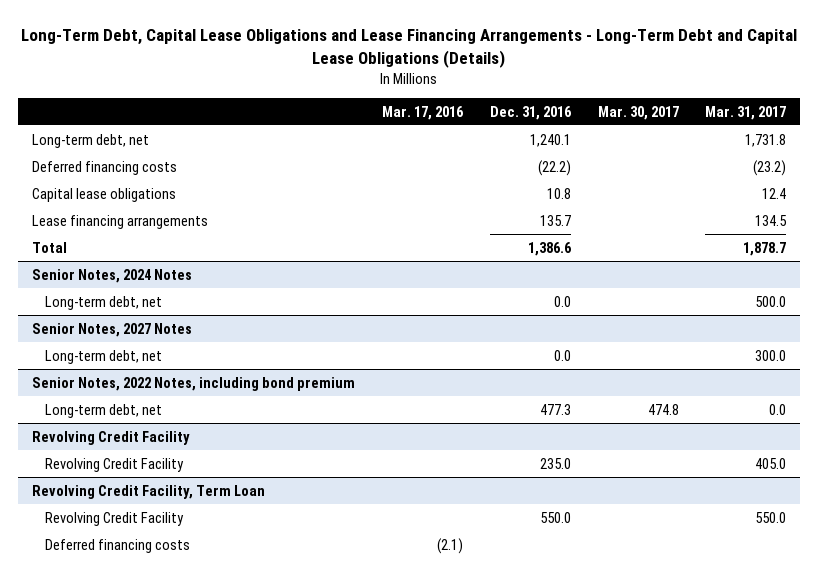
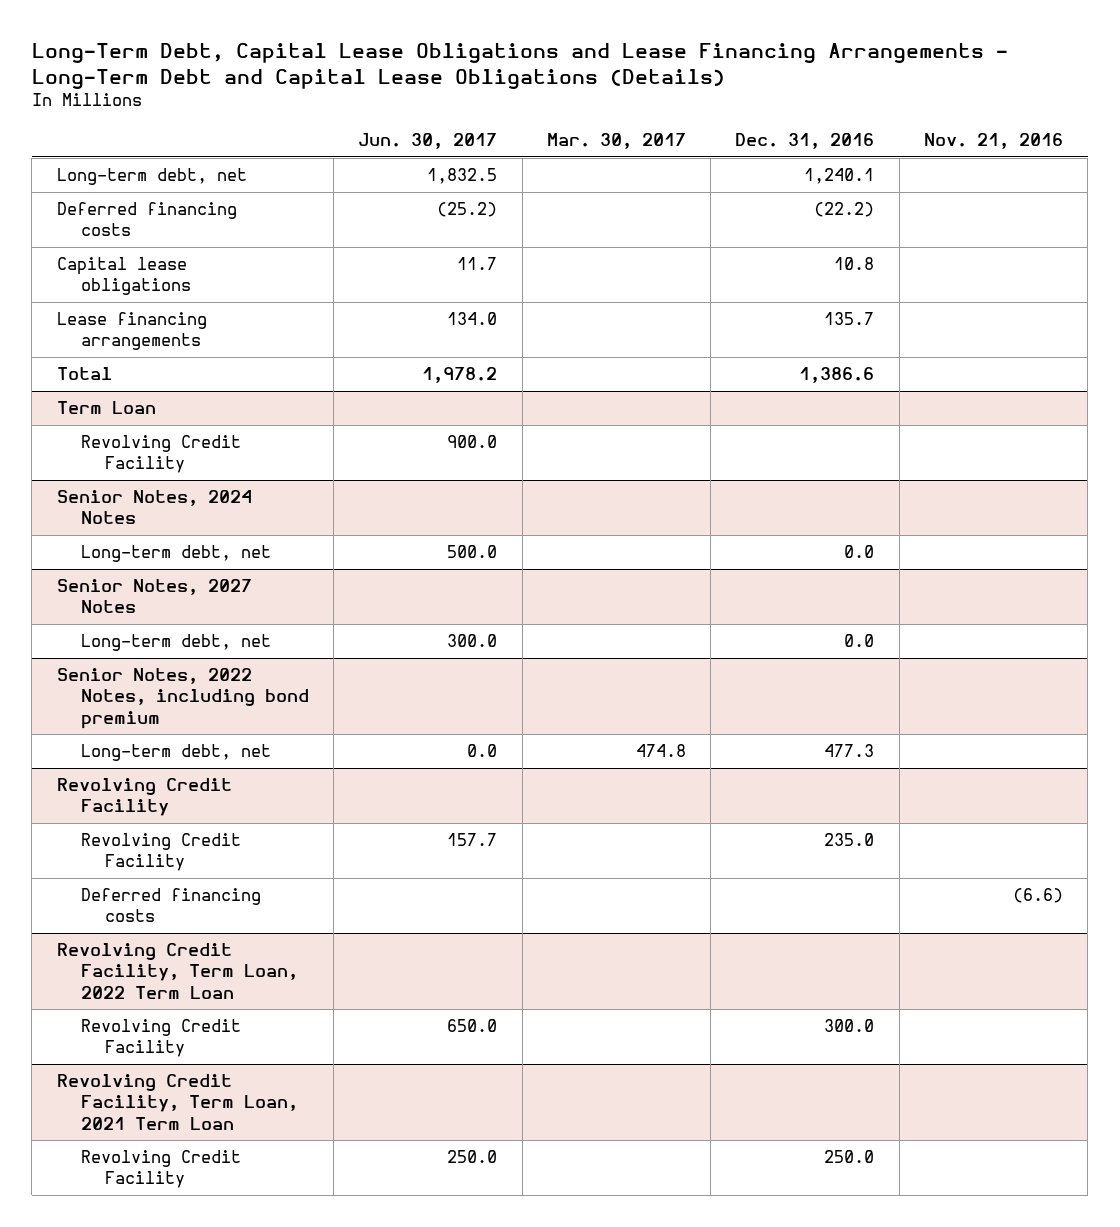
[381,105,464,120] Mar. 17, 2016 -> none
[705,105,787,120] Mar. 31, 2017 -> none
none -> [358,132,498,149] Jun. 30, 2017
none -> [923,132,1063,149] Nov. 21, 2016
none -> [56,401,156,415] Term Loan
none -> [80,435,241,474] Revolving Credit Facility
[31,484,265,499] Revolving Credit Facility, Term Loan -> none
[45,511,185,526] Revolving Credit Facility -> none
none -> [56,943,298,999] Revolving Credit Facility, Term Loan, 2022 Term Loan
none -> [80,1019,241,1058] Revolving Credit Facility
none -> [56,1074,298,1130] Revolving Credit Facility, Term Loan, 2021 Term Loan
none -> [80,1150,241,1189] Revolving Credit Facility

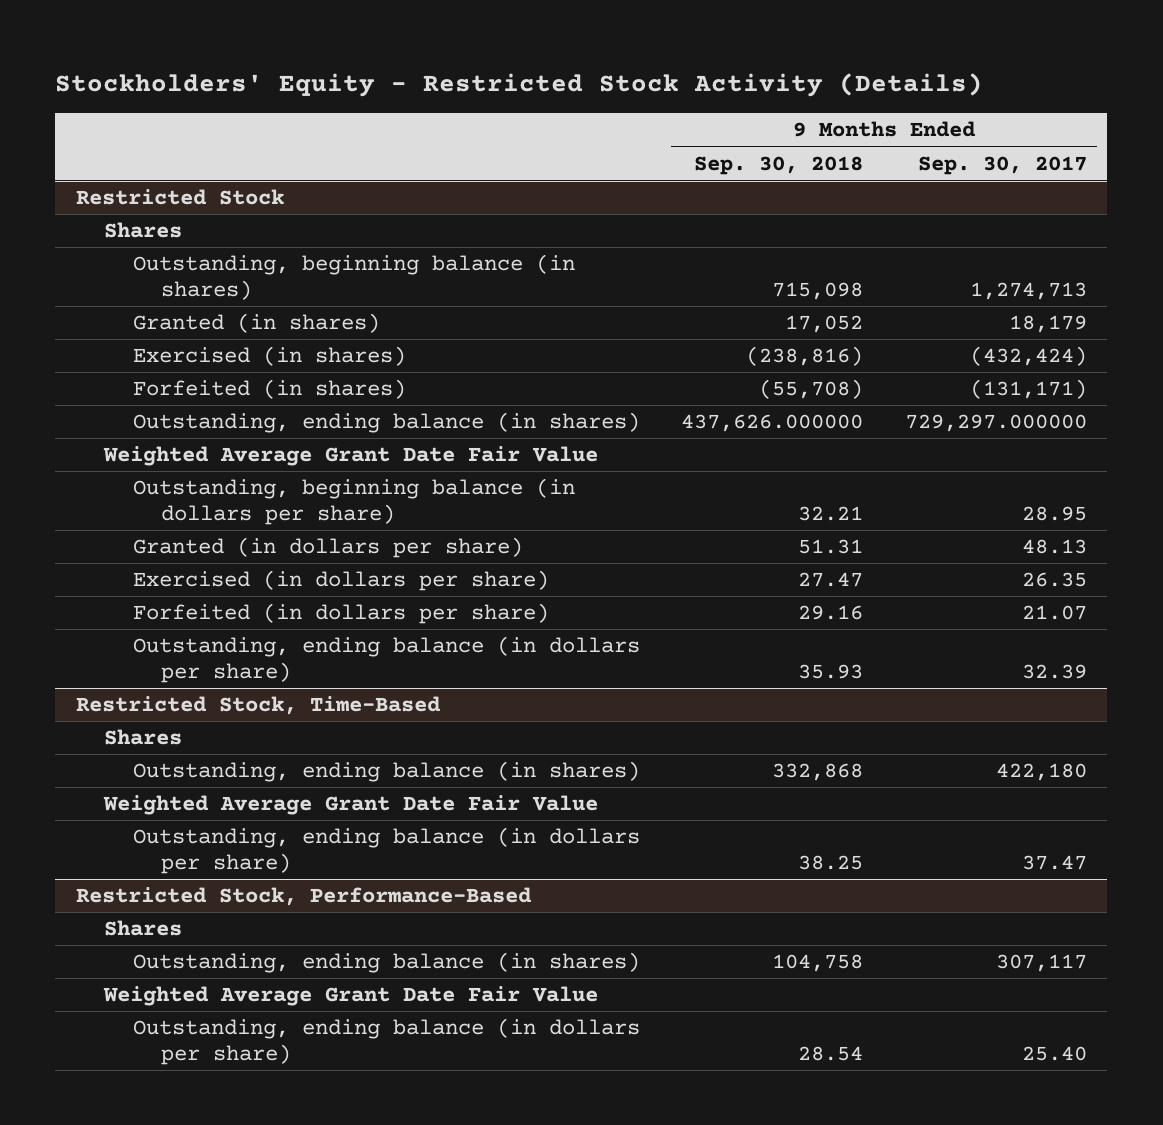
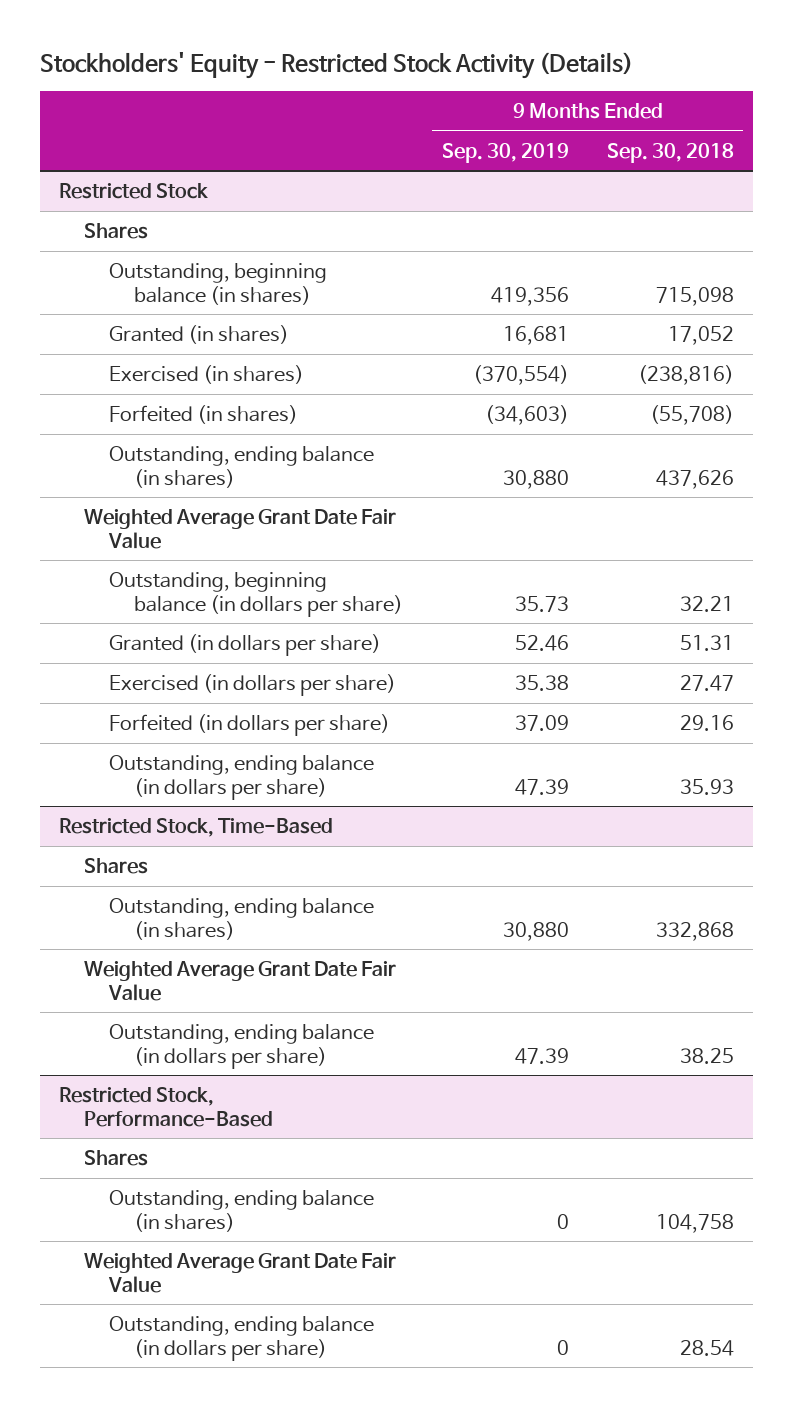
[917,155,1087,175] Sep. 30, 2017 -> none
none -> [441,142,569,163] Sep. 30, 2019
[681,414,864,433] 437,626.000000 -> [655,469,734,489] 437,626

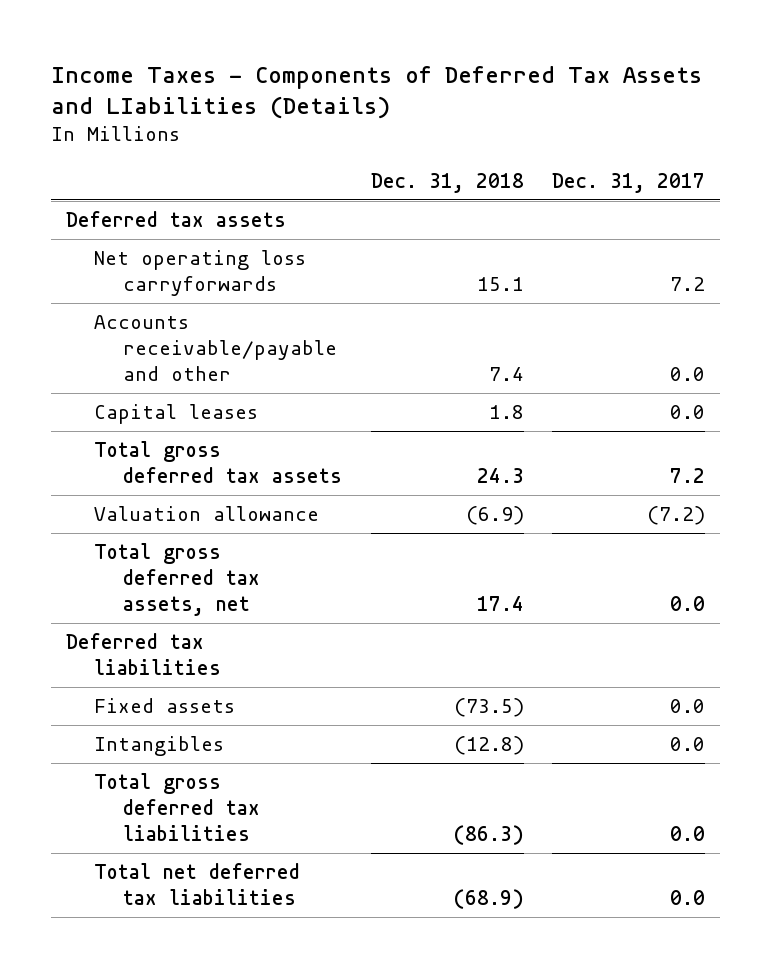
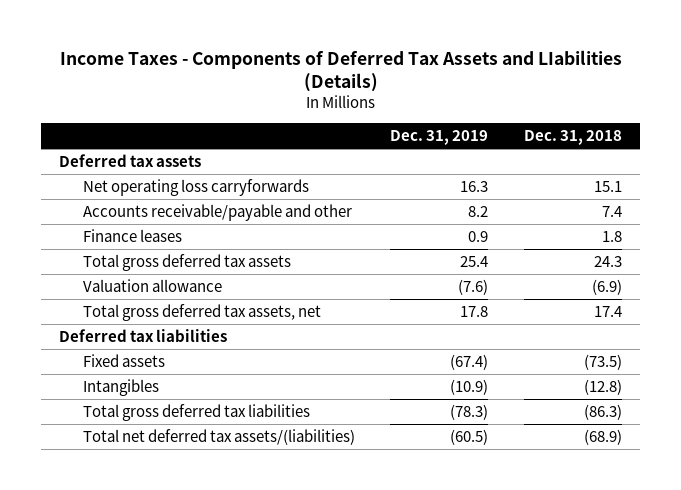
[552,172,706,193] Dec. 31, 2017 -> none
none -> [390,130,489,146] Dec. 31, 2019
[94,403,259,424] Capital leases -> [82,228,182,242] Finance leases
[94,862,301,906] Total net deferred tax liabilities -> [82,428,355,445] Total net deferred tax assets/(liabilities)

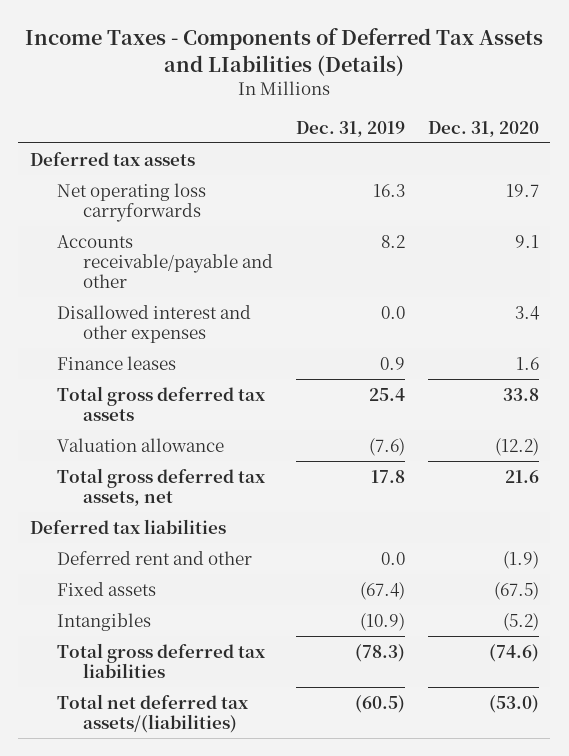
[524,130,623,146] Dec. 31, 2018 -> none
none -> [427,120,539,137] Dec. 31, 2020
none -> [56,304,251,343] Disallowed interest and other expenses
none -> [56,550,252,565] Deferred rent and other

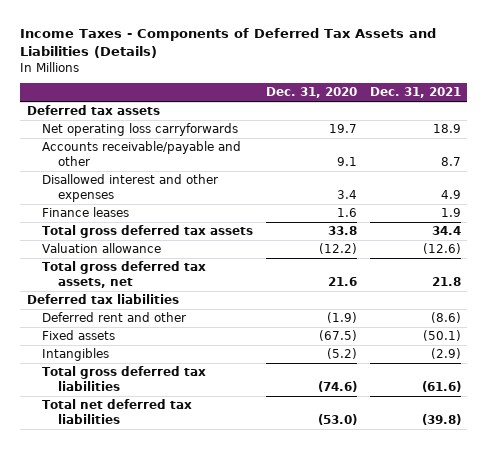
[25,28,544,76] Income Taxes - Components of Deferred Tax Assets and LIabilities (Details) -> [20,28,437,59] Income Taxes - Components of Deferred Tax Assets and Liabilities (Details)
[296,120,406,137] Dec. 31, 2019 -> none
none -> [369,87,461,99] Dec. 31, 2021
[56,693,248,733] Total net deferred tax assets/(liabilities) -> [42,399,193,425] Total net deferred tax liabilities

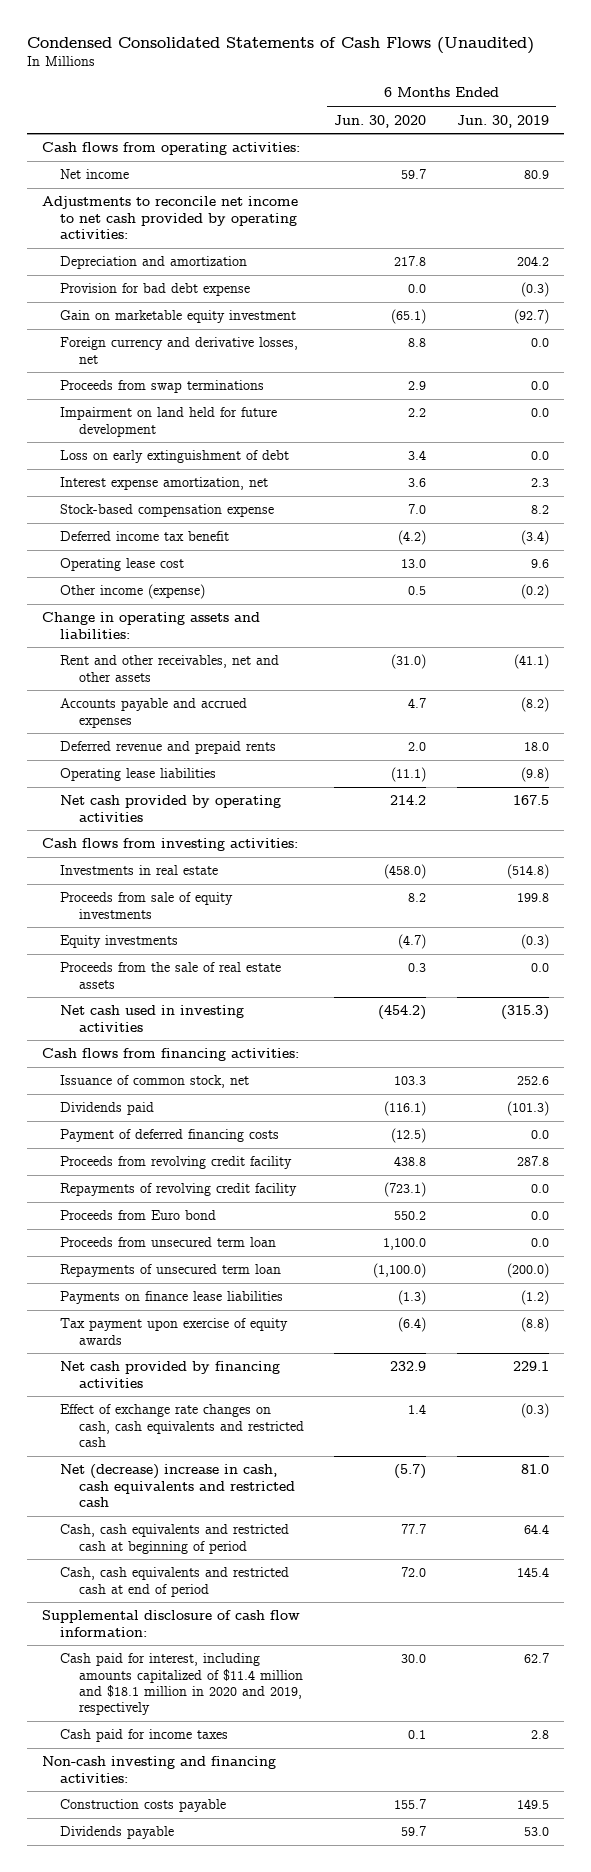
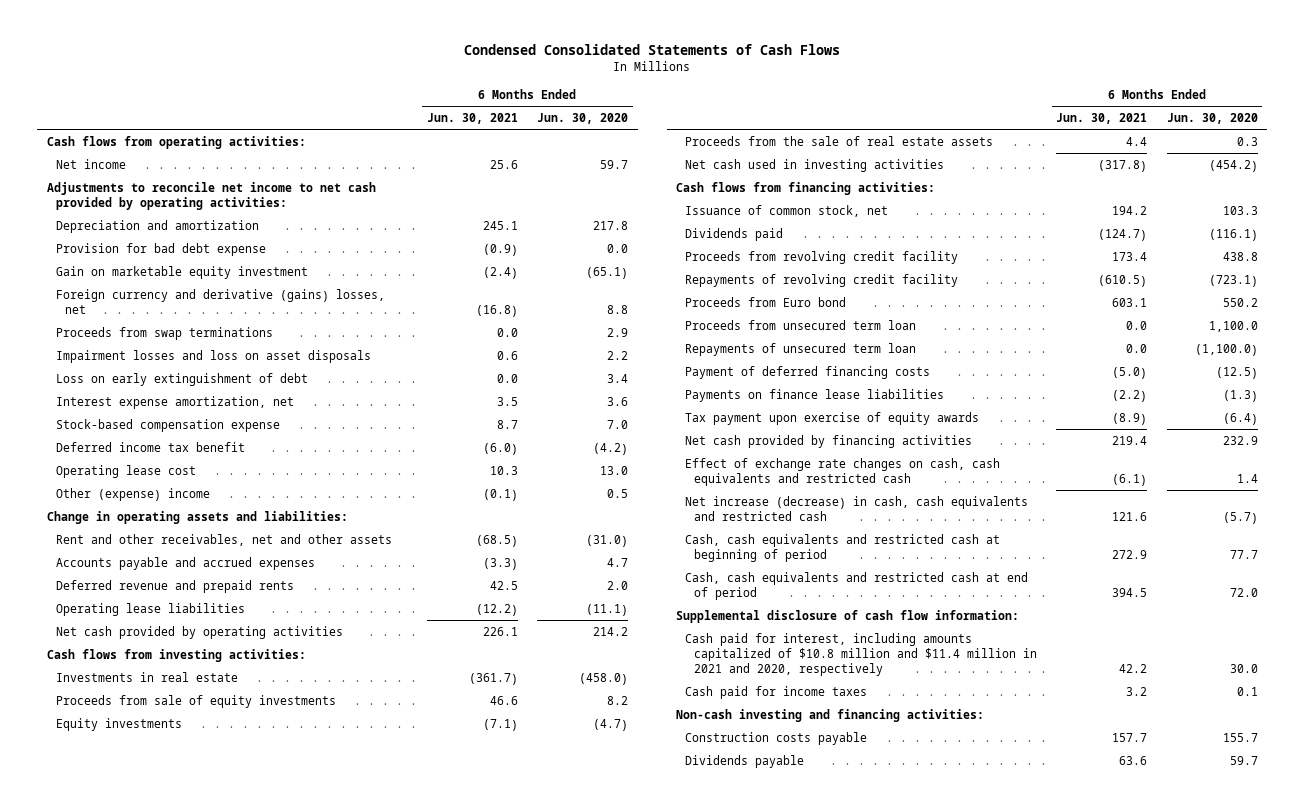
[26,36,534,54] Condensed Consolidated Statements of Cash Flows (Unaudited) -> [464,44,841,56] Condensed Consolidated Statements of Cash Flows
[456,114,549,128] Jun. 30, 2019 -> none
none -> [426,112,518,124] Jun. 30, 2021
[60,337,299,364] Foreign currency and derivative losses, net -> [55,288,385,314] Foreign currency and derivative (gains) losses, net
[60,407,278,437] Impairment on land held for future development -> [55,349,371,363] Impairment losses and loss on asset disposals
[60,584,206,600] Other income (expense) -> [55,487,210,501] Other (expense) income
[60,1129,280,1143] Payment of deferred financing costs -> [685,365,931,379] Payment of deferred financing costs
[60,1464,295,1507] Net (decrease) increase in cash, cash equivalents and restricted cash -> [685,495,1029,521] Net increase (decrease) in cash, cash equivalents and restricted cash
[60,1653,303,1716] Cash paid for interest, including amounts capitalized of $11.4 million and $18.1 million in 2020 and 2019, respectively -> [685,632,1038,676] Cash paid for interest, including amounts capitalized of $10.8 million and $11.4 million in 2021 and 2020, respectively

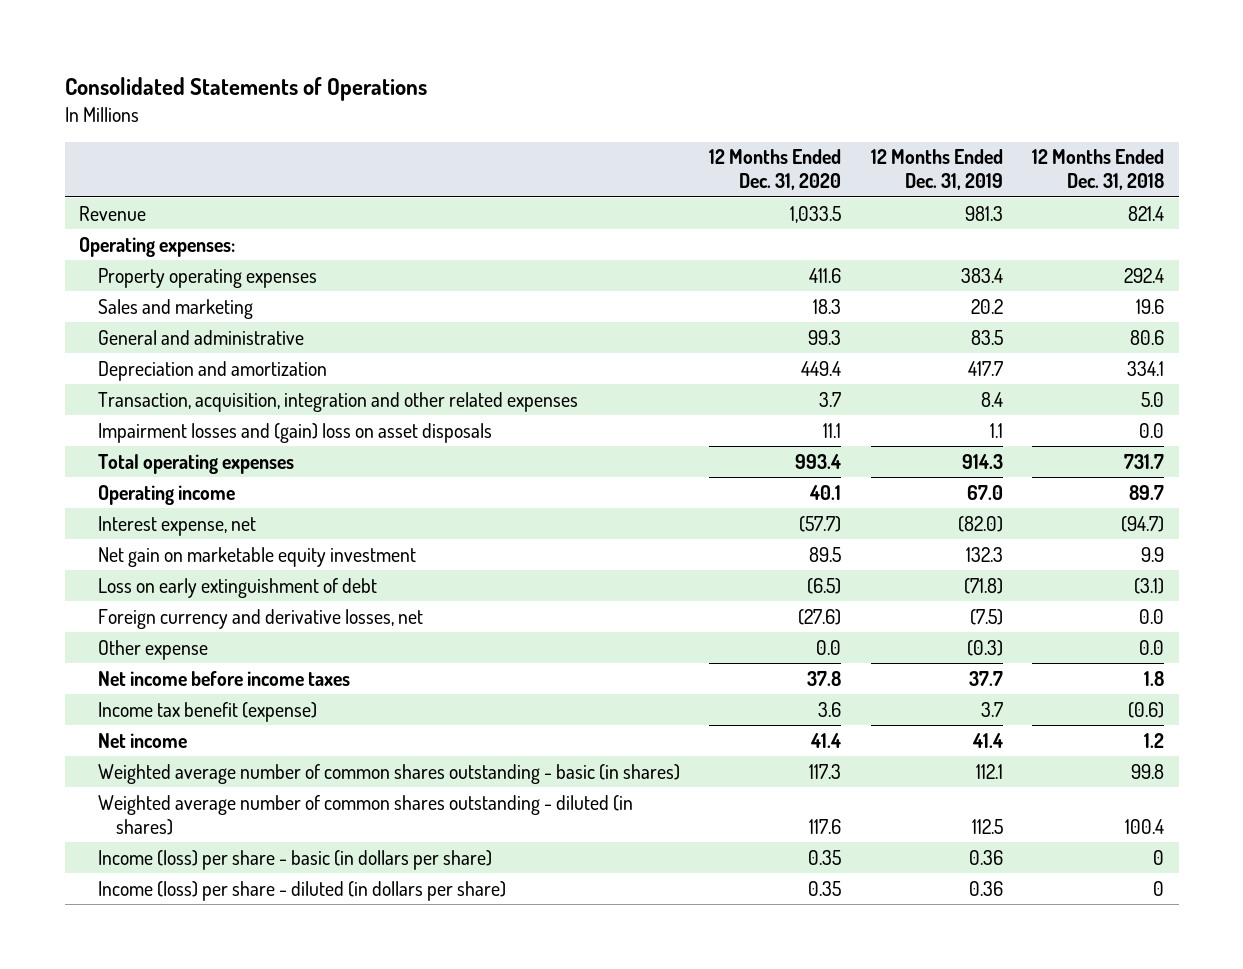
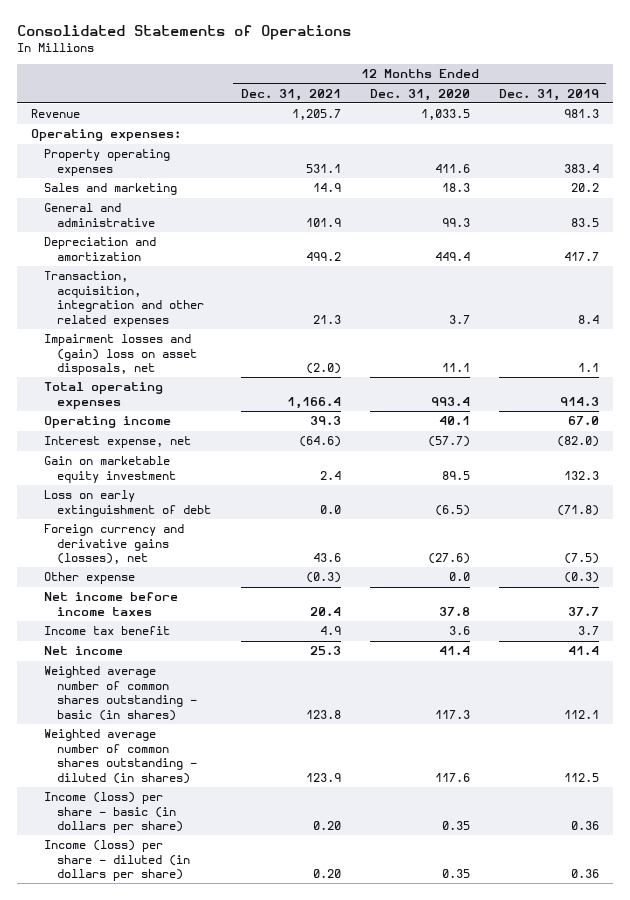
[1032,149,1165,191] 12 Months Ended Dec. 31, 2018 -> none
none -> [240,88,341,101] Dec. 31, 2021
[97,422,492,443] Impairment losses and (gain) loss on asset disposals -> [44,334,198,376] Impairment losses and (gain) loss on asset disposals, net
[97,546,416,567] Net gain on marketable equity investment -> [44,456,177,483] Gain on marketable equity investment
[97,608,423,629] Foreign currency and derivative losses, net -> [44,524,185,565] Foreign currency and derivative gains (losses), net
[97,701,317,722] Income tax benefit (expense) -> [44,626,171,636] Income tax benefit

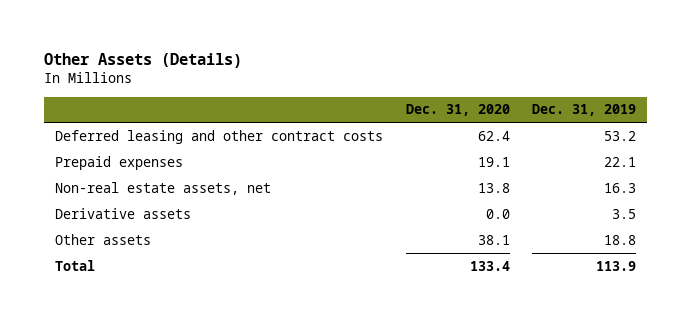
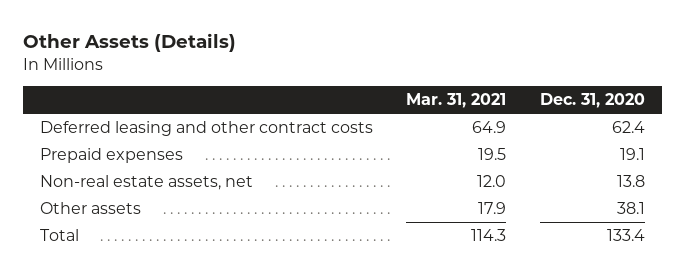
[532,104,637,117] Dec. 31, 2019 -> none
none -> [406,93,507,109] Mar. 31, 2021
[55,207,192,219] Derivative assets -> none

